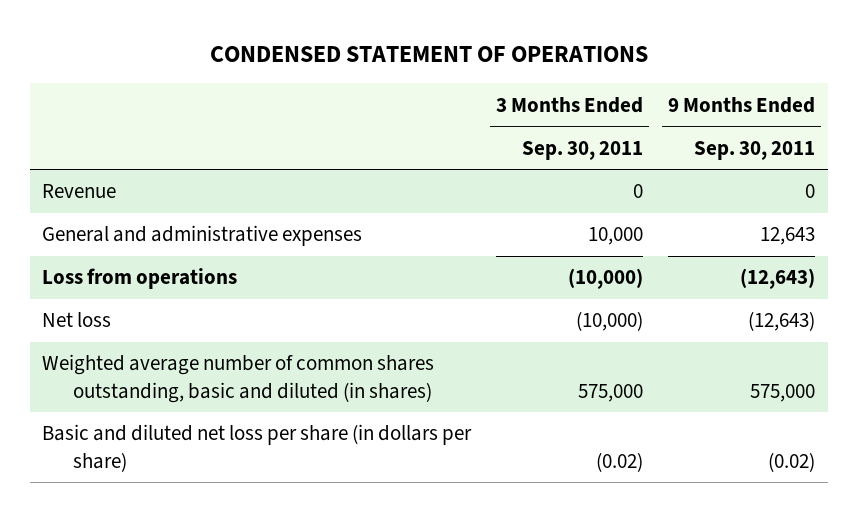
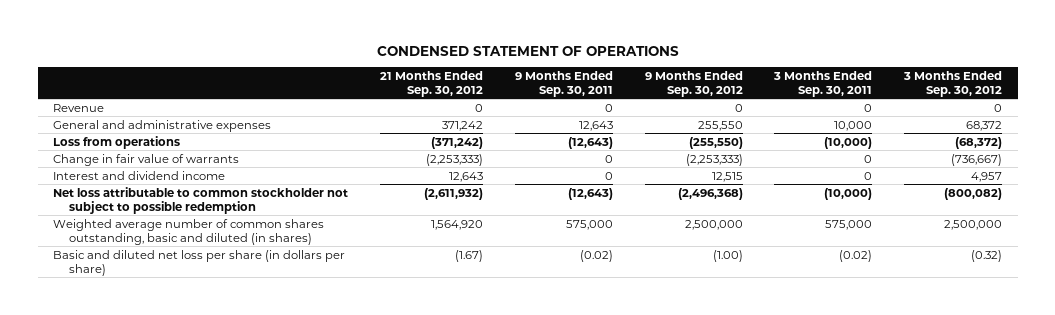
none -> [380,70,484,97] 21 Months Ended Sep. 30, 2012
none -> [644,70,743,97] 9 Months Ended Sep. 30, 2012
none -> [902,70,1002,97] 3 Months Ended Sep. 30, 2012
none -> [53,153,240,166] Change in fair value of warrants
none -> [53,170,226,180] Interest and dividend income
[42,312,112,328] Net loss -> [53,186,349,214] Net loss attributable to common stockholder not subject to possible redemption

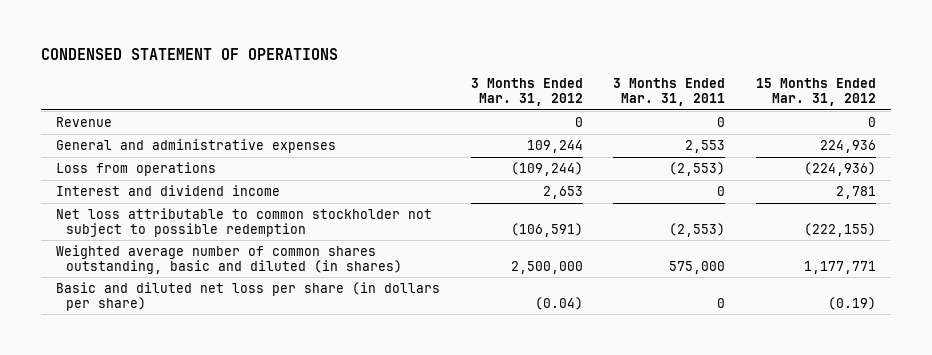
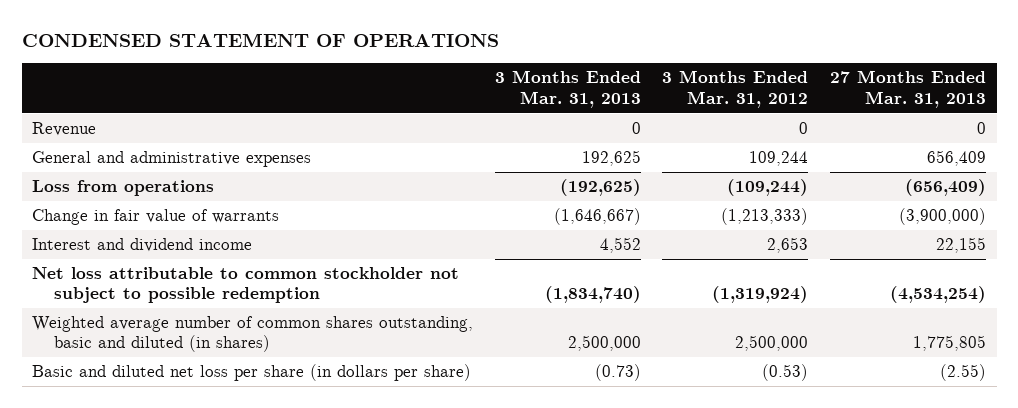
[613,78,726,107] 3 Months Ended Mar. 31, 2011 -> none
[755,78,876,107] 15 Months Ended Mar. 31, 2012 -> none
none -> [494,70,641,108] 3 Months Ended Mar. 31, 2013
none -> [829,70,986,108] 27 Months Ended Mar. 31, 2013
none -> [32,209,280,226] Change in fair value of warrants
[510,222,583,237] (106,591) -> [712,286,809,304] (1,319,924)
[534,296,583,310] (0.04) -> [762,364,809,382] (0.53)

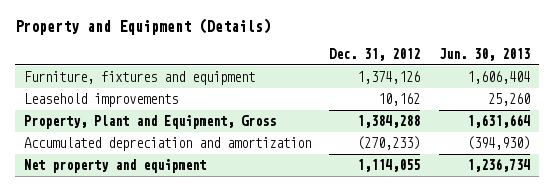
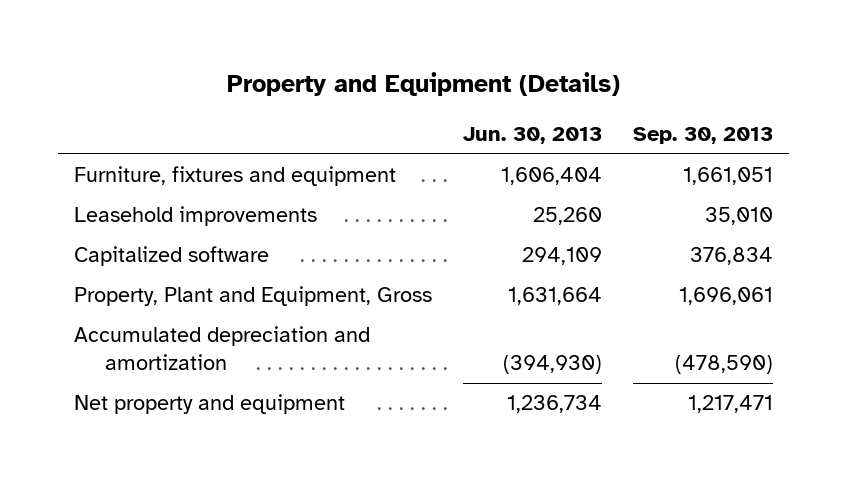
[329,47,421,61] Dec. 31, 2012 -> none
none -> [633,127,774,145] Sep. 30, 2013
none -> [73,246,269,267] Capitalized software

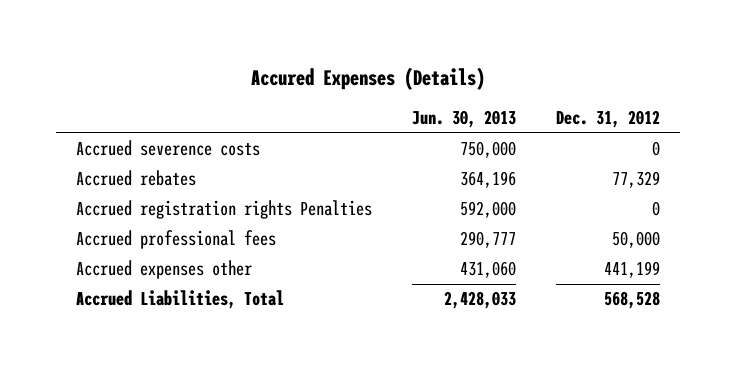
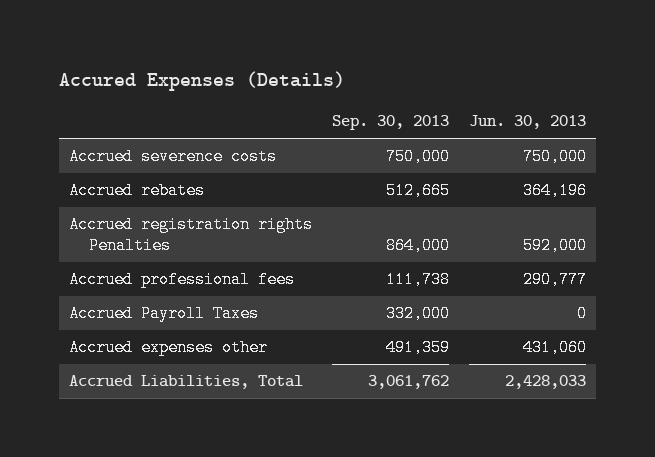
[556,110,661,129] Dec. 31, 2012 -> none
none -> [331,115,449,131] Sep. 30, 2013
none -> [68,305,259,323] Accrued Payroll Taxes

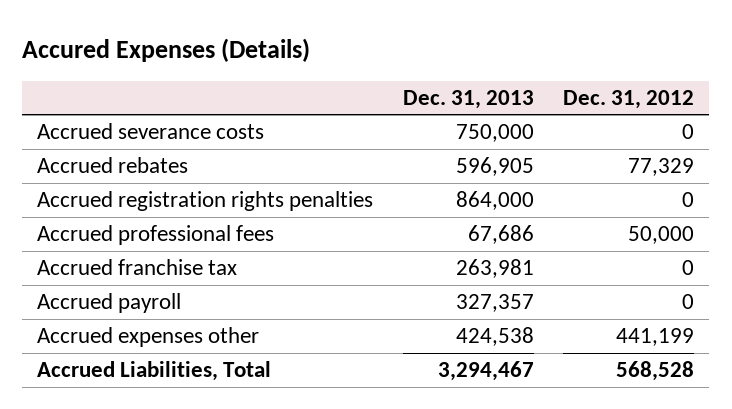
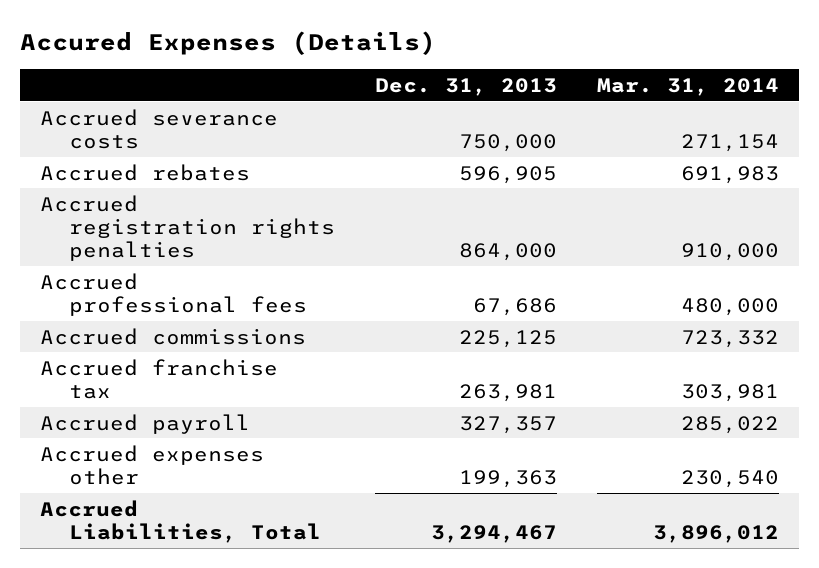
[563,89,695,109] Dec. 31, 2012 -> none
none -> [597,77,780,96] Mar. 31, 2014
none -> [39,327,306,345] Accrued commissions
[455,327,534,347] 424,538 -> [459,469,558,488] 199,363

